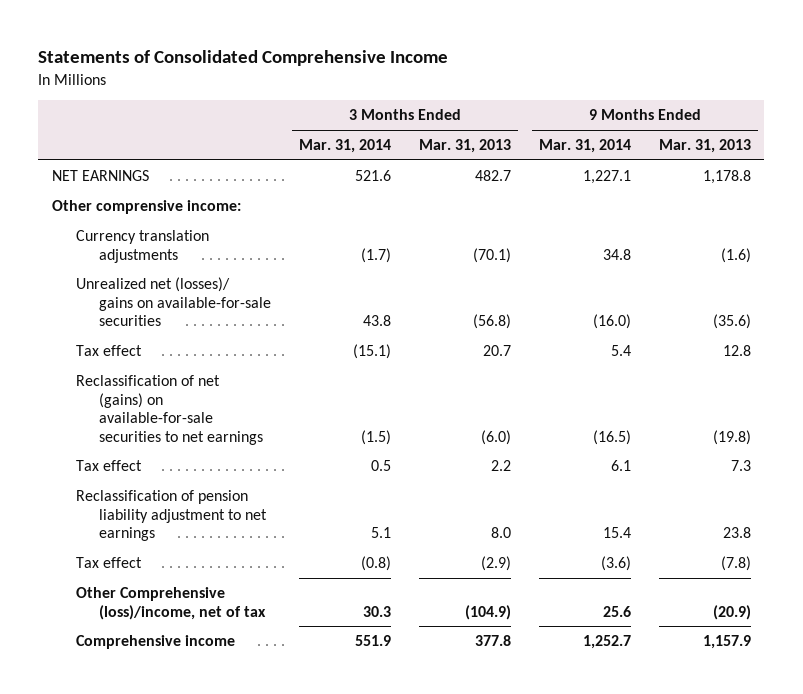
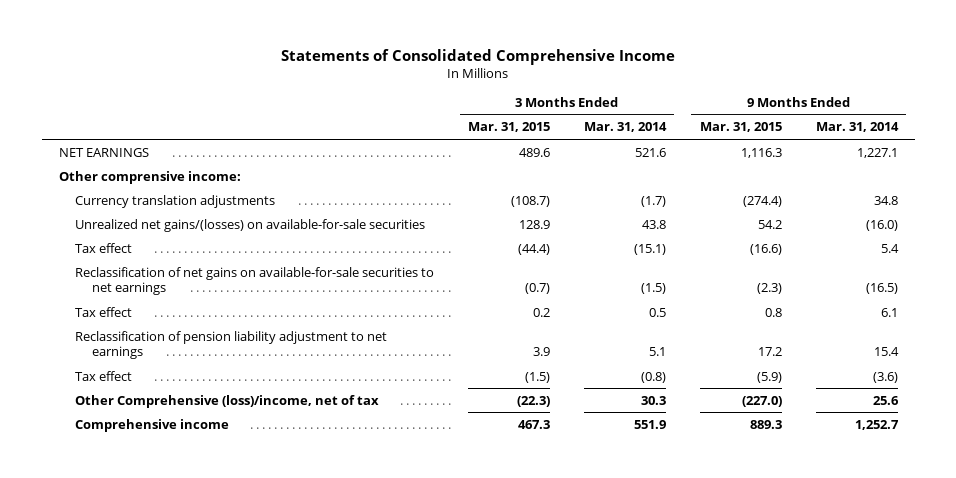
[418,139,511,154] Mar. 31, 2013 -> none
[658,139,751,154] Mar. 31, 2013 -> none
none -> [468,122,551,133] Mar. 31, 2015
none -> [699,122,782,133] Mar. 31, 2015
[75,277,272,327] Unrealized net (losses)/ gains on available-for-sale securities -> [75,218,426,232] Unrealized net gains/(losses) on available-for-sale securities
[75,375,264,445] Reclassification of net (gains) on available-for-sale securities to net earnings -> [75,266,435,296] Reclassification of net gains on available-for-sale securities to net earnings

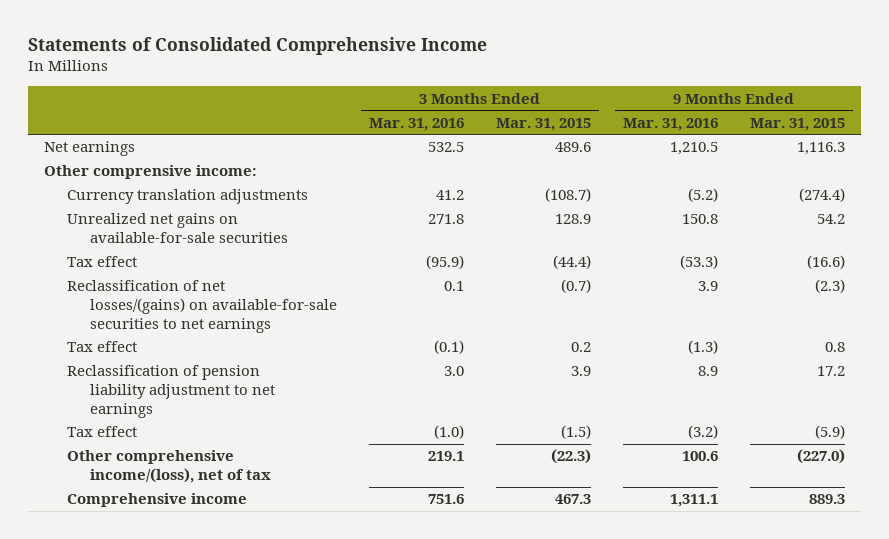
[583,122,667,133] Mar. 31, 2014 -> none
[815,122,899,133] Mar. 31, 2014 -> none
none -> [369,117,465,131] Mar. 31, 2016
none -> [623,117,719,131] Mar. 31, 2016
[58,147,149,157] NET EARNINGS -> [43,141,135,157] Net earnings
[75,218,426,232] Unrealized net gains/(losses) on available-for-sale securities -> [66,213,289,244] Unrealized net gains on available-for-sale securities
[75,266,435,296] Reclassification of net gains on available-for-sale securities to net earnings -> [66,280,338,333] Reclassification of net losses/(gains) on available-for-sale securities to net earnings
[75,394,380,408] Other Comprehensive (loss)/income, net of tax -> [66,450,272,484] Other comprehensive income/(loss), net of tax

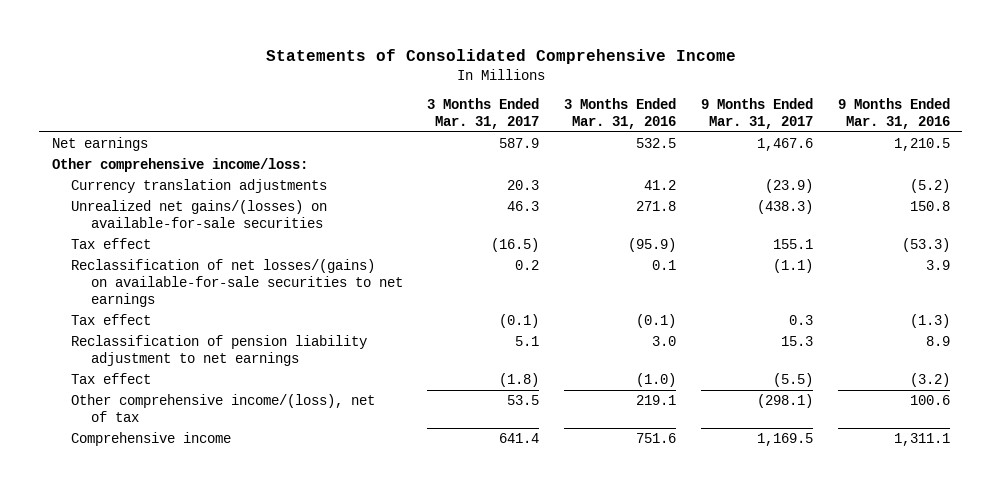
[496,117,592,131] Mar. 31, 2015 -> none
[750,117,846,131] Mar. 31, 2015 -> none
none -> [427,98,540,130] 3 Months Ended Mar. 31, 2017
none -> [701,98,814,130] 9 Months Ended Mar. 31, 2017
[43,165,257,180] Other comprensive income: -> [51,157,308,172] Other comprehensive income/loss:
[66,213,289,244] Unrealized net gains on available-for-sale securities -> [71,199,328,229] Unrealized net gains/(losses) on available-for-sale securities

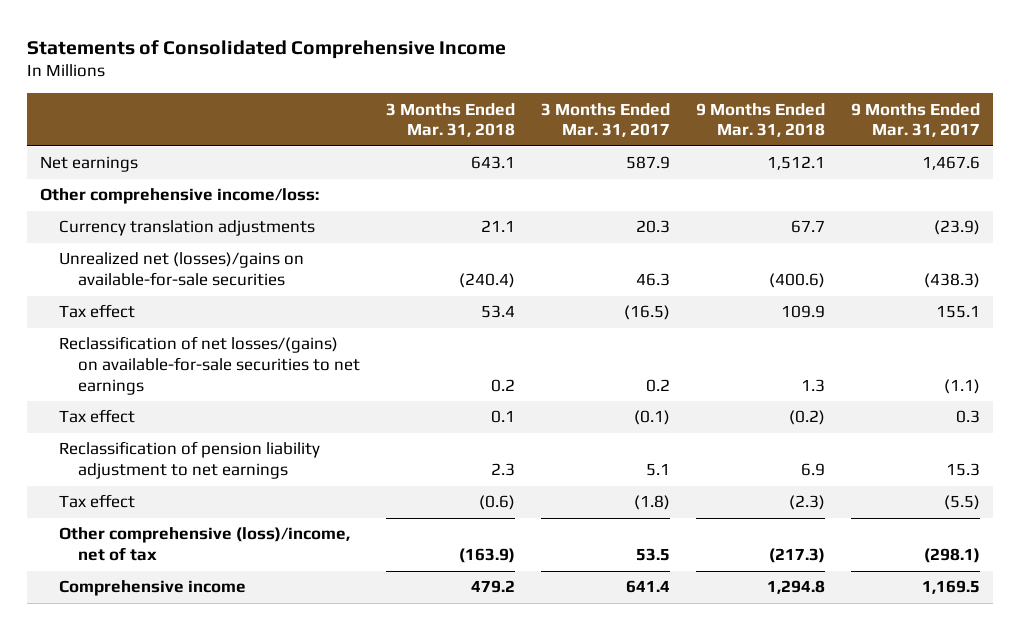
[564,98,677,130] 3 Months Ended Mar. 31, 2016 -> none
[837,98,950,130] 9 Months Ended Mar. 31, 2016 -> none
none -> [386,102,516,138] 3 Months Ended Mar. 31, 2018
none -> [696,102,826,138] 9 Months Ended Mar. 31, 2018
[71,199,328,229] Unrealized net gains/(losses) on available-for-sale securities -> [59,252,305,287] Unrealized net (losses)/gains on available-for-sale securities
[71,393,376,423] Other comprehensive income/(loss), net of tax -> [59,527,351,562] Other comprehensive (loss)/income, net of tax

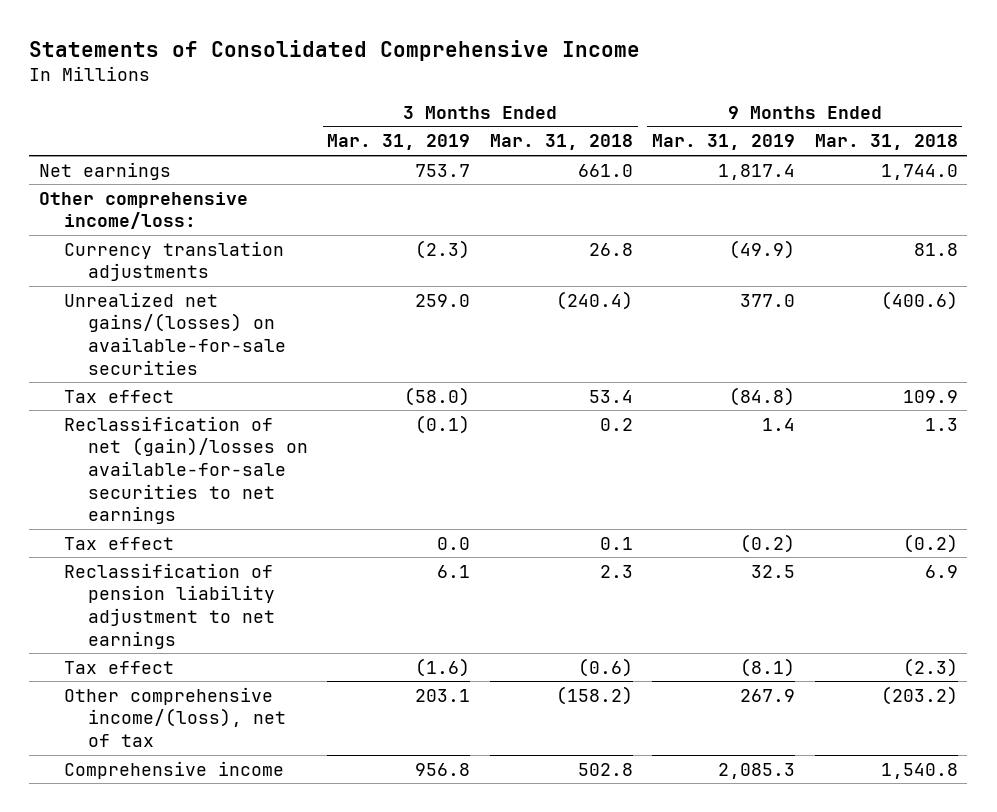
[541,102,671,138] 3 Months Ended Mar. 31, 2017 -> none
[851,102,981,138] 9 Months Ended Mar. 31, 2017 -> none
none -> [327,134,471,151] Mar. 31, 2019
none -> [652,134,796,151] Mar. 31, 2019
[471,156,516,170] 643.1 -> [577,163,633,177] 661.0
[767,156,826,171] 1,512.1 -> [880,163,958,180] 1,744.0
[481,220,516,233] 21.1 -> [588,242,633,256] 26.8
[791,220,826,234] 67.7 -> [913,242,958,256] 81.8
[59,252,305,287] Unrealized net (losses)/gains on available-for-sale securities -> [63,291,287,375] Unrealized net gains/(losses) on available-for-sale securities
[59,336,361,395] Reclassification of net losses/(gains) on available-for-sale securities to net earnings -> [63,415,309,525] Reclassification of net (gain)/losses on available-for-sale securities to net earnings
[59,527,351,562] Other comprehensive (loss)/income, net of tax -> [63,686,287,747] Other comprehensive income/(loss), net of tax
[459,548,516,564] (163.9) -> [555,685,633,705] (158.2)
[769,548,826,564] (217.3) -> [880,685,958,705] (203.2)
[471,580,516,594] 479.2 -> [577,762,633,776] 502.8
[767,580,826,595] 1,294.8 -> [880,762,958,779] 1,540.8

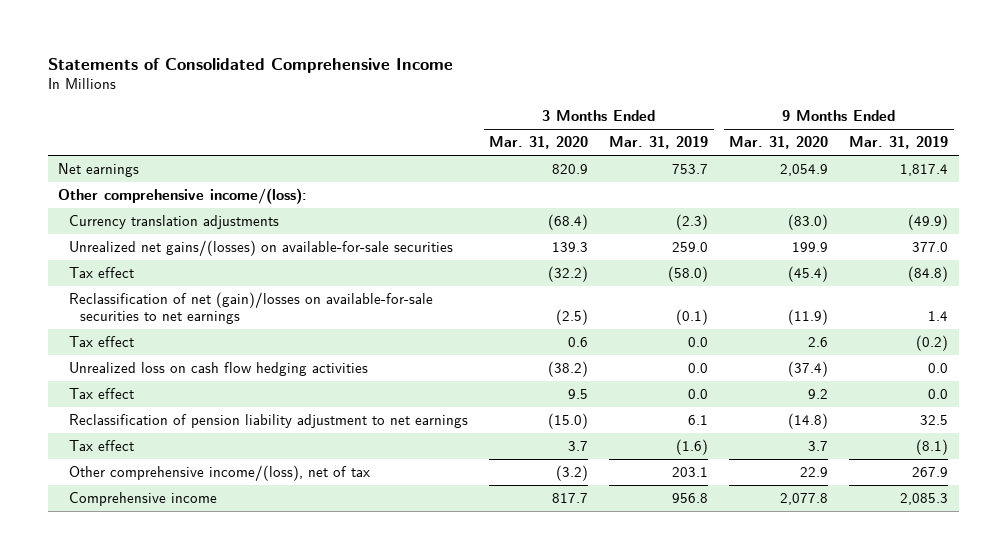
[489,134,633,151] Mar. 31, 2018 -> none
[814,134,958,151] Mar. 31, 2018 -> none
none -> [489,136,589,150] Mar. 31, 2020
none -> [729,136,829,150] Mar. 31, 2020
[38,191,248,230] Other comprehensive income/loss: -> [58,187,308,204] Other comprehensive income/(loss):
none -> [69,361,369,376] Unrealized loss on cash flow hedging activities
none -> [69,387,135,399] Tax effect

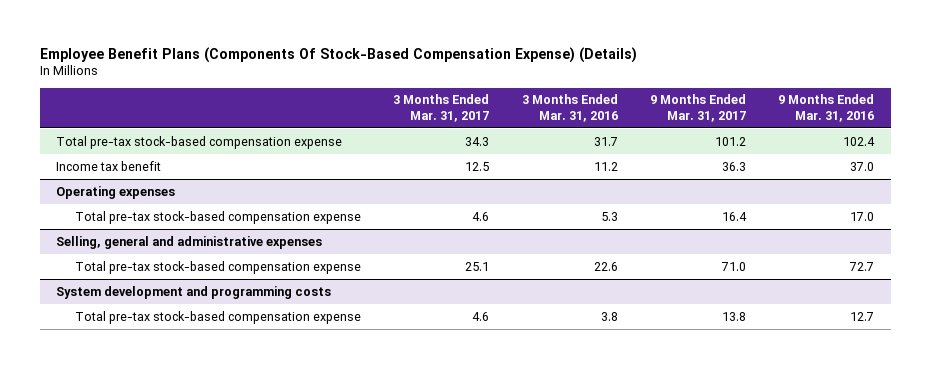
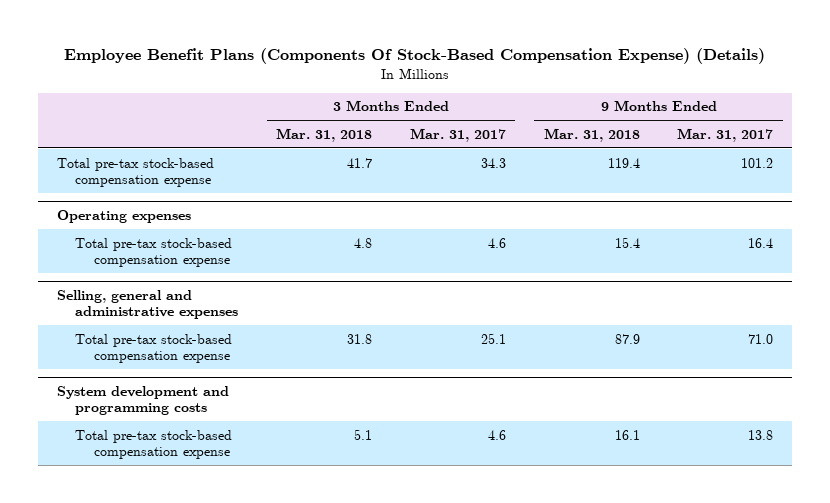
[521,94,618,122] 3 Months Ended Mar. 31, 2016 -> none
[778,94,875,122] 9 Months Ended Mar. 31, 2016 -> none
none -> [276,127,373,142] Mar. 31, 2018
none -> [543,127,640,142] Mar. 31, 2018
[56,160,162,171] Income tax benefit -> none

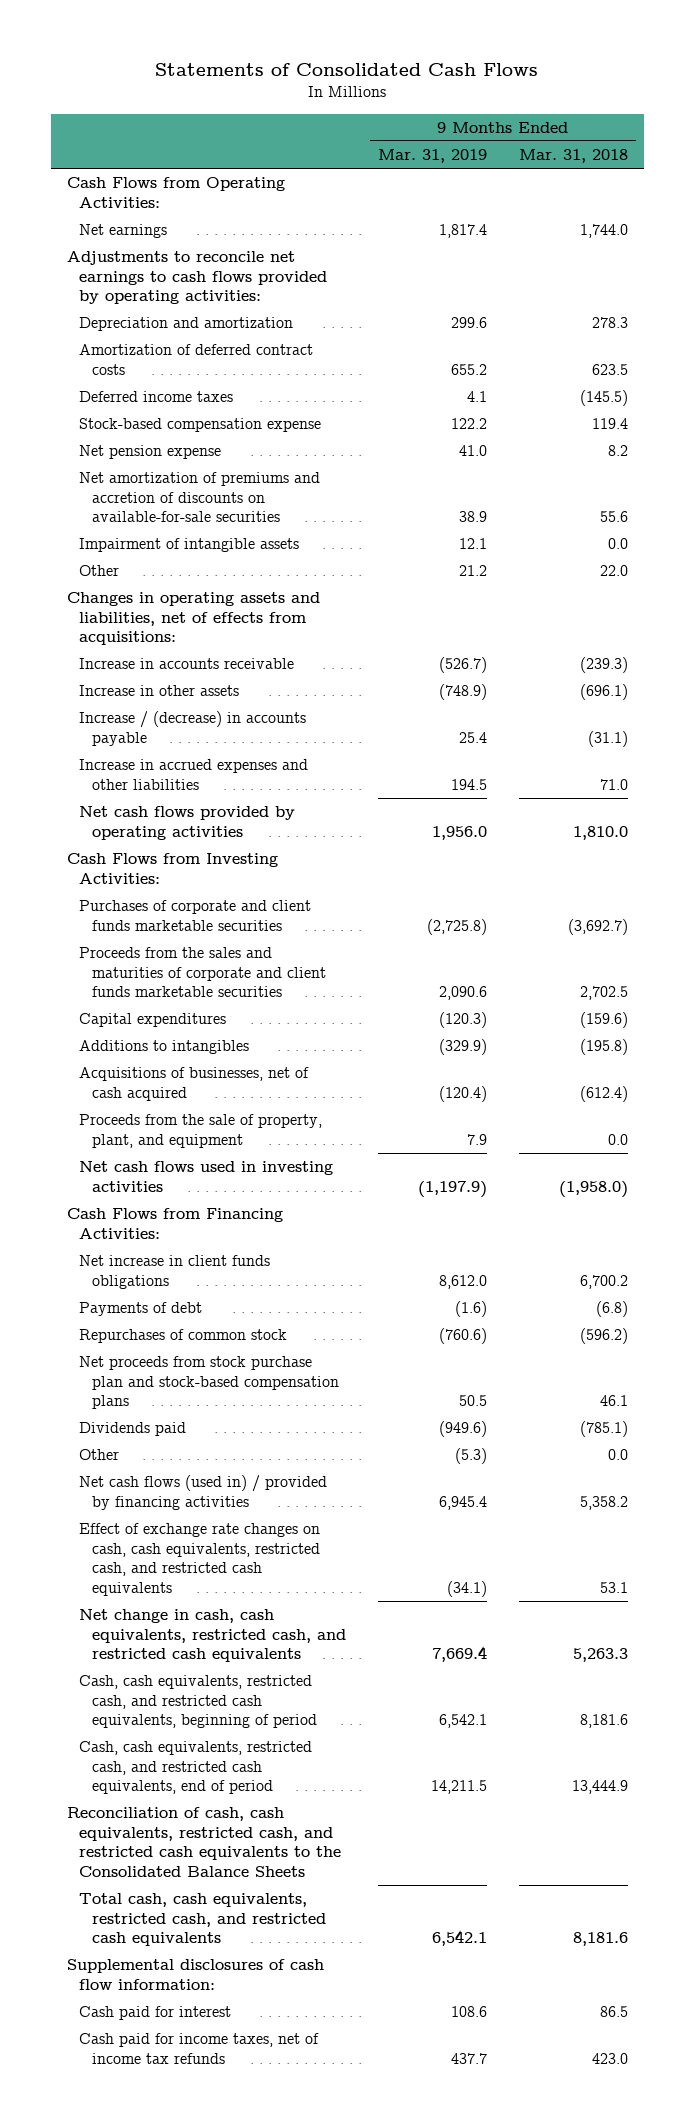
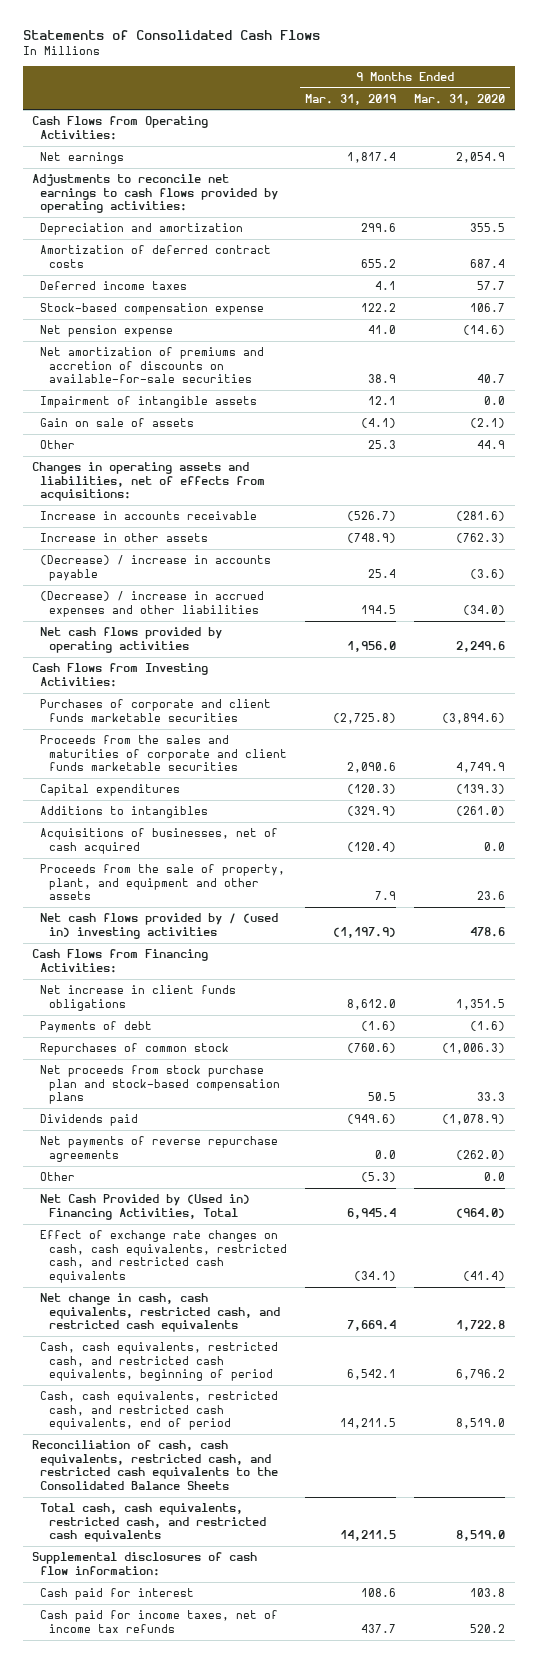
[518,149,628,164] Mar. 31, 2018 -> none
none -> [414,93,506,105] Mar. 31, 2020
none -> [40,418,195,428] Gain on sale of assets
[458,565,487,577] 21.2 -> [368,440,397,450] 25.3
[79,711,307,746] Increase / (decrease) in accounts payable -> [40,555,272,581] (Decrease) / increase in accounts payable
[79,759,309,790] Increase in accrued expenses and other liabilities -> [40,591,265,617] (Decrease) / increase in accrued expenses and other liabilities
[79,1114,323,1148] Proceeds from the sale of property, plant, and equipment -> [40,864,286,901] Proceeds from the sale of property, plant, and equipment and other assets
[79,1161,334,1192] Net cash flows used in investing activities -> [40,913,279,939] Net cash flows provided by / (used in) investing activities
none -> [40,1136,279,1162] Net payments of reverse repurchase agreements
[79,1475,328,1510] Net cash flows (used in) / provided by financing activities -> [40,1194,251,1220] Net Cash Provided by (Used in) Financing Activities, Total
[431,1930,487,1947] 6,542.1 -> [340,1530,397,1542] 14,211.5

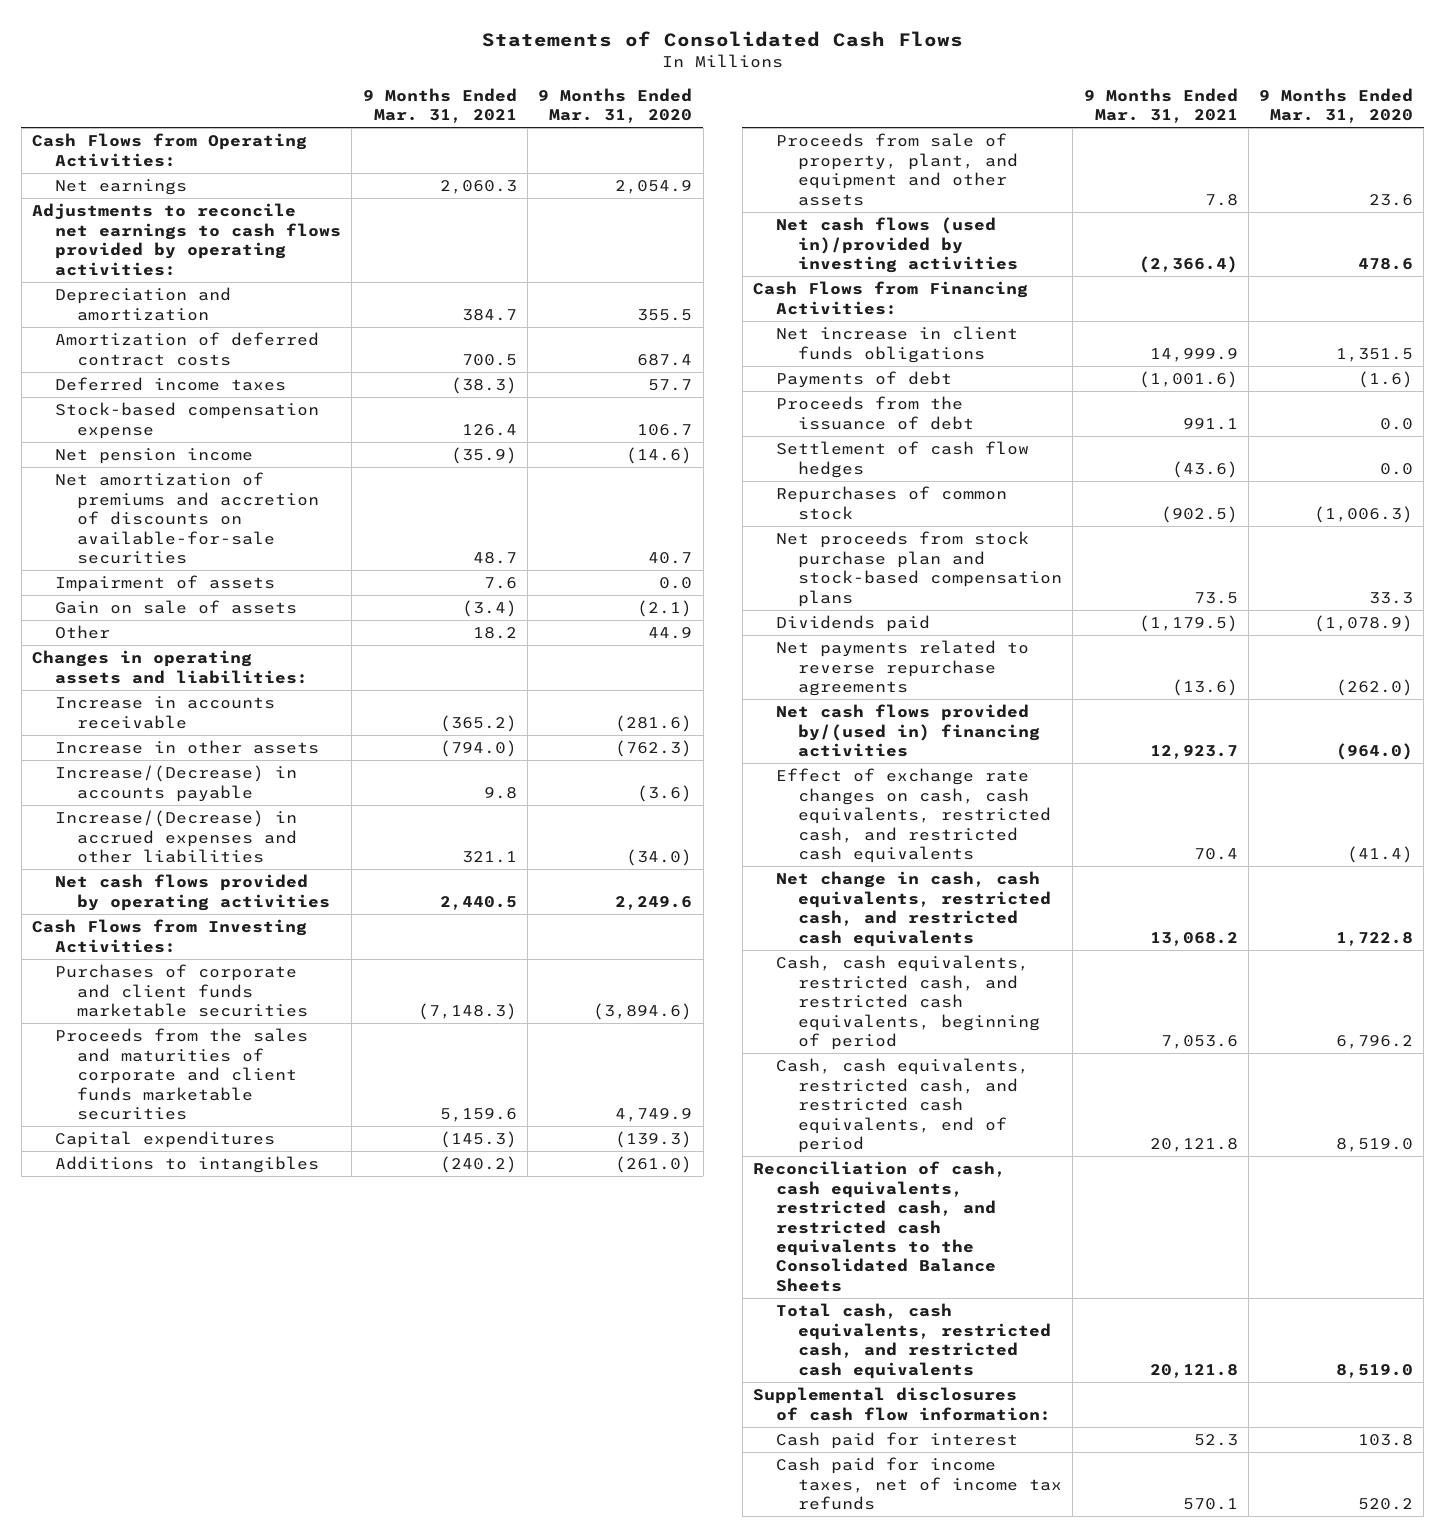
[305,93,397,105] Mar. 31, 2019 -> none
none -> [362,87,517,124] 9 Months Ended Mar. 31, 2021
[40,325,174,338] Net pension expense -> [54,448,253,465] Net pension income
[40,396,258,409] Impairment of intangible assets -> [54,575,275,593] Impairment of assets
[31,462,266,502] Changes in operating assets and liabilities, net of effects from acquisitions: -> [32,650,308,684] Changes in operating assets and liabilities:
[40,555,272,581] (Decrease) / increase in accounts payable -> [54,765,297,802] Increase/(Decrease) in accounts payable
[40,591,265,617] (Decrease) / increase in accrued expenses and other liabilities -> [54,810,298,864] Increase/(Decrease) in accrued expenses and other liabilities
[40,828,279,854] Acquisitions of businesses, net of cash acquired -> none
[40,864,286,901] Proceeds from the sale of property, plant, and equipment and other assets -> [775,133,1019,206] Proceeds from sale of property, plant, and equipment and other assets
[40,913,279,939] Net cash flows provided by / (used in) investing activities -> [775,217,1019,274] Net cash flows (used in)/provided by investing activities
none -> [775,396,975,430] Proceeds from the issuance of debt
none -> [775,441,1029,478] Settlement of cash flow hedges
[40,1172,76,1182] Other -> none
[40,1136,279,1162] Net payments of reverse repurchase agreements -> [775,640,1029,697] Net payments related to reverse repurchase agreements
[40,1194,251,1220] Net Cash Provided by (Used in) Financing Activities, Total -> [775,704,1041,758] Net cash flows provided by/(used in) financing activities

